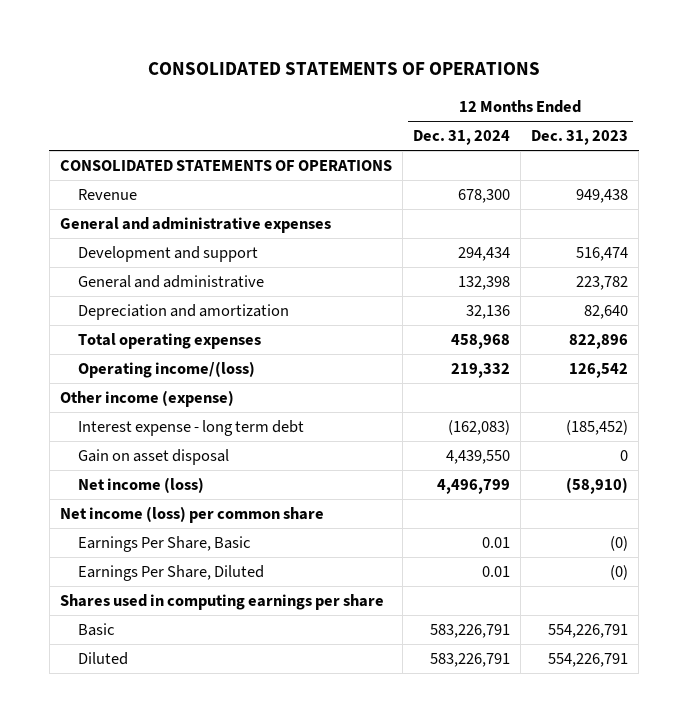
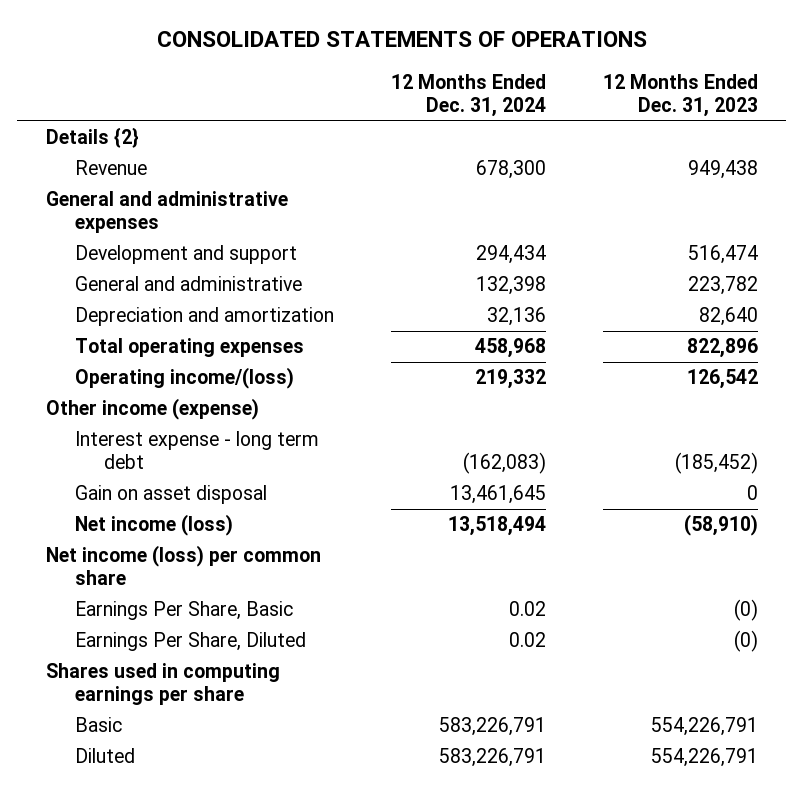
[59,160,392,172] CONSOLIDATED STATEMENTS OF OPERATIONS -> [45,127,139,149] Details {2}
[445,450,510,465] 4,439,550 -> [449,485,546,505] 13,461,645
[436,479,510,495] 4,496,799 -> [447,516,546,537] 13,518,494
[481,537,510,549] 0.01 -> [508,601,546,617] 0.02
[481,566,510,578] 0.01 -> [508,632,546,648] 0.02

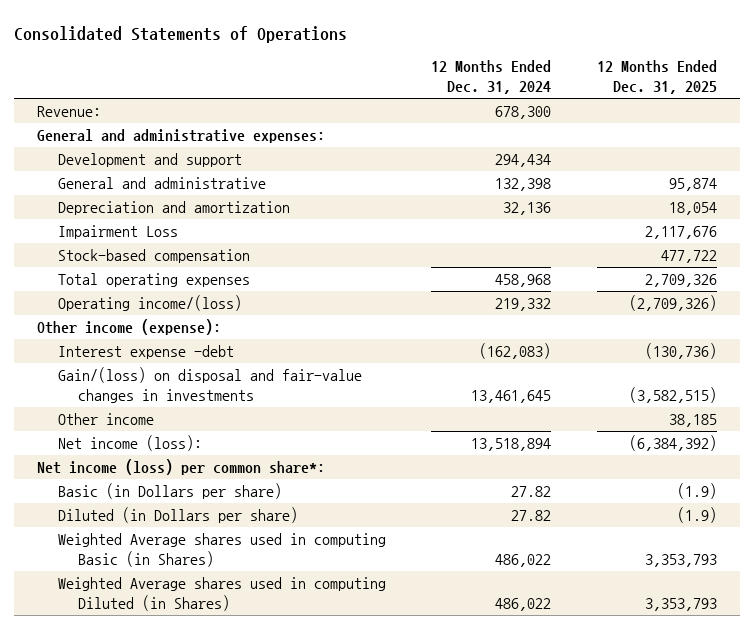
[156,31,647,48] CONSOLIDATED STATEMENTS OF OPERATIONS -> [14,25,348,43] Consolidated Statements of Operations
[602,74,758,118] 12 Months Ended Dec. 31, 2023 -> none
none -> [597,60,718,95] 12 Months Ended Dec. 31, 2025
[45,127,139,149] Details {2} -> none
[74,160,147,176] Revenue -> [37,106,102,118] Revenue:
[45,191,288,234] General and administrative expenses -> [37,129,326,144] General and administrative expenses:
none -> [57,225,178,240] Impairment Loss
none -> [57,249,250,264] Stock-based compensation
[45,663,280,706] Shares used in computing earnings per share -> none
[74,717,122,733] Basic -> none
[74,748,135,764] Diluted -> none
[45,398,259,421] Other income (expense) -> [37,319,222,336] Other income (expense):
[74,431,319,470] Interest expense - long term debt -> [57,345,234,360] Interest expense -debt
[74,485,267,505] Gain on asset disposal -> [57,367,362,404] Gain/(loss) on disposal and fair-value changes in investments
none -> [57,413,154,426] Other income
[74,514,233,537] Net income (loss) -> [57,435,202,452] Net income (loss):
[447,516,546,537] 13,518,494 -> [471,438,552,452] 13,518,894
[45,545,321,586] Net income (loss) per common share -> [37,459,326,476] Net income (loss) per common share*:
[74,601,293,621] Earnings Per Share, Basic -> [57,483,282,500] Basic (in Dollars per share)
[508,601,546,617] 0.02 -> [511,486,552,498] 27.82
[74,632,306,652] Earnings Per Share, Diluted -> [57,507,298,524] Diluted (in Dollars per share)
[508,632,546,648] 0.02 -> [511,510,552,522] 27.82
none -> [57,533,386,568] Weighted Average shares used in computing Basic (in Shares)
none -> [57,577,386,612] Weighted Average shares used in computing Diluted (in Shares)

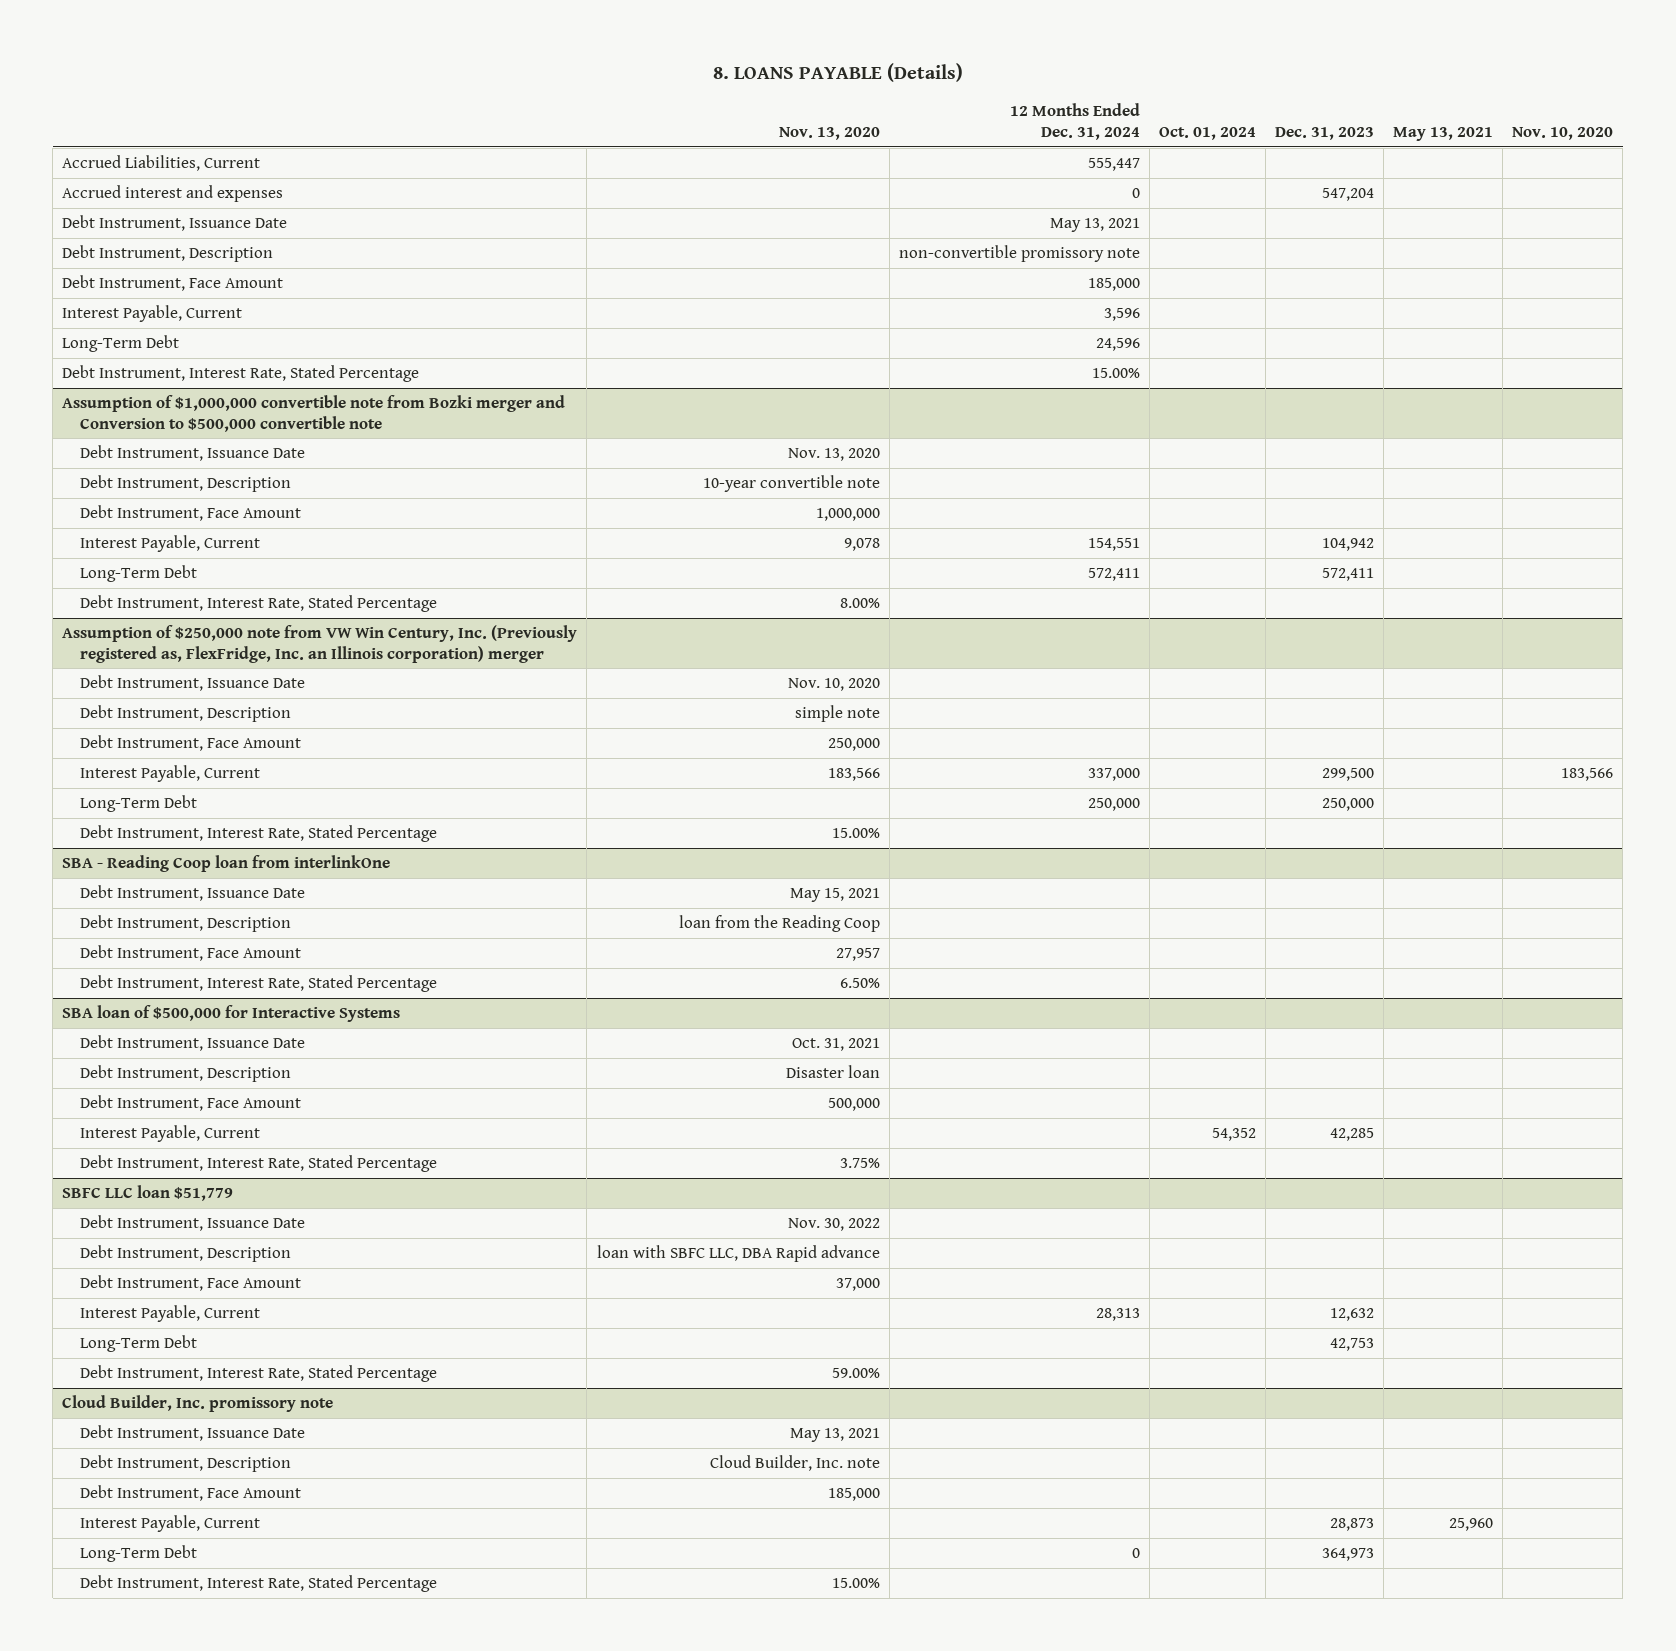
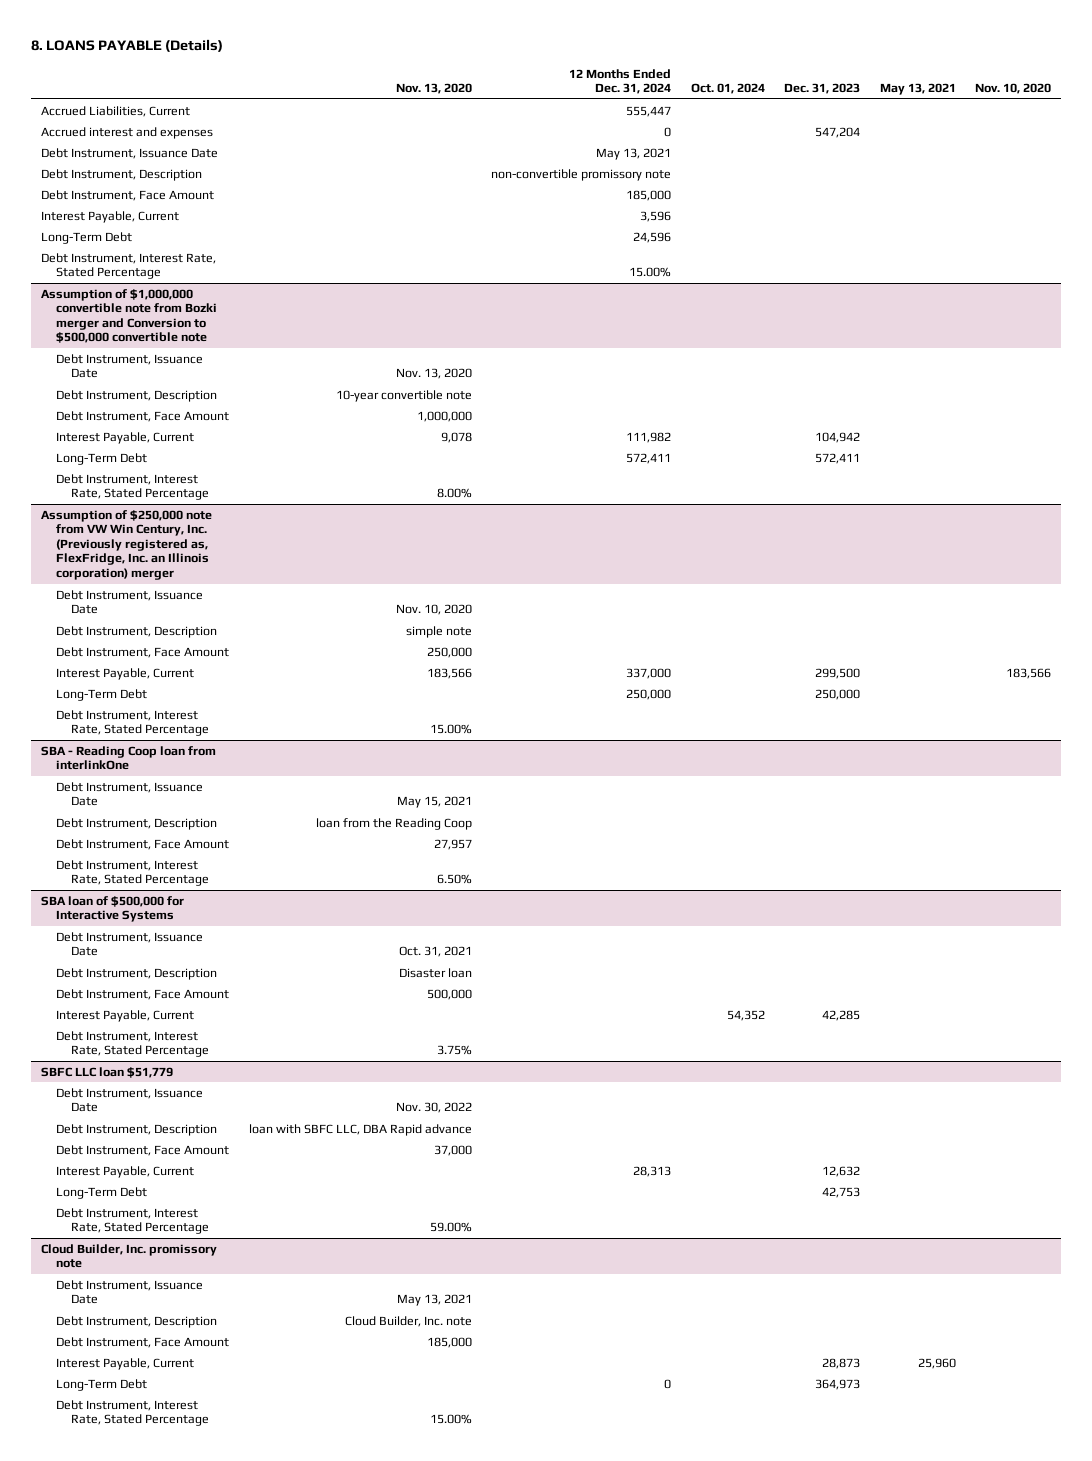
[1087,538,1140,552] 154,551 -> [626,431,672,443] 111,982

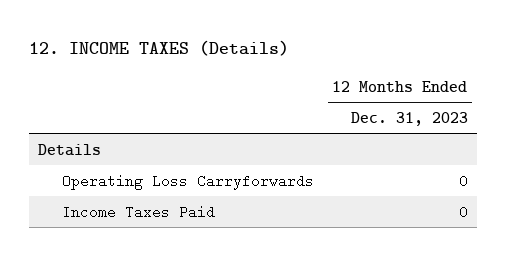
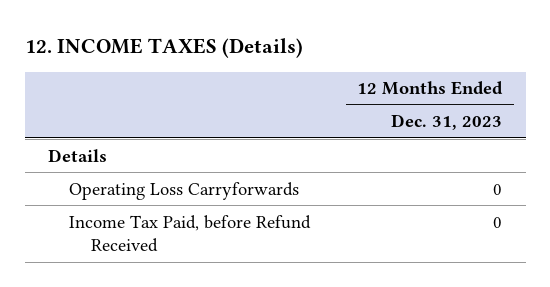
[61,204,215,219] Income Taxes Paid -> [69,214,312,253] Income Tax Paid, before Refund Received

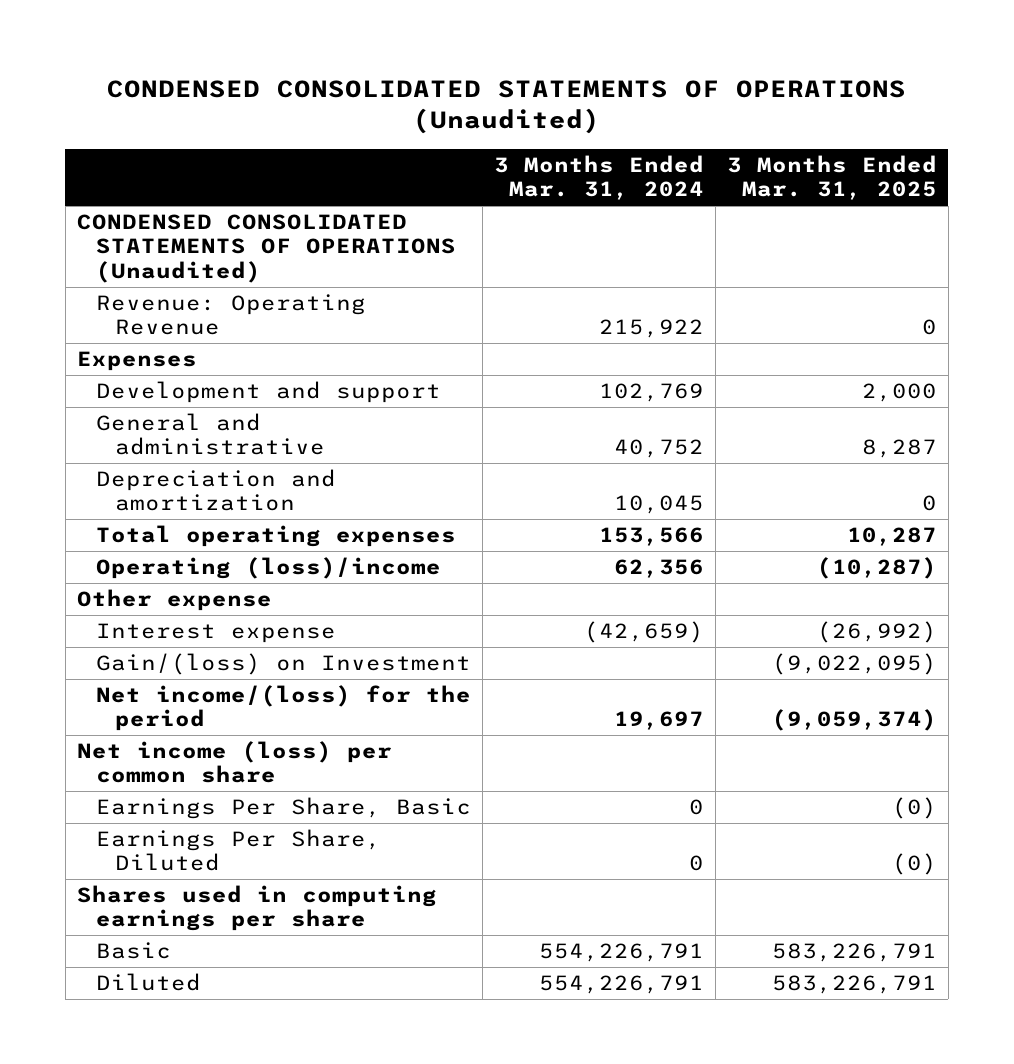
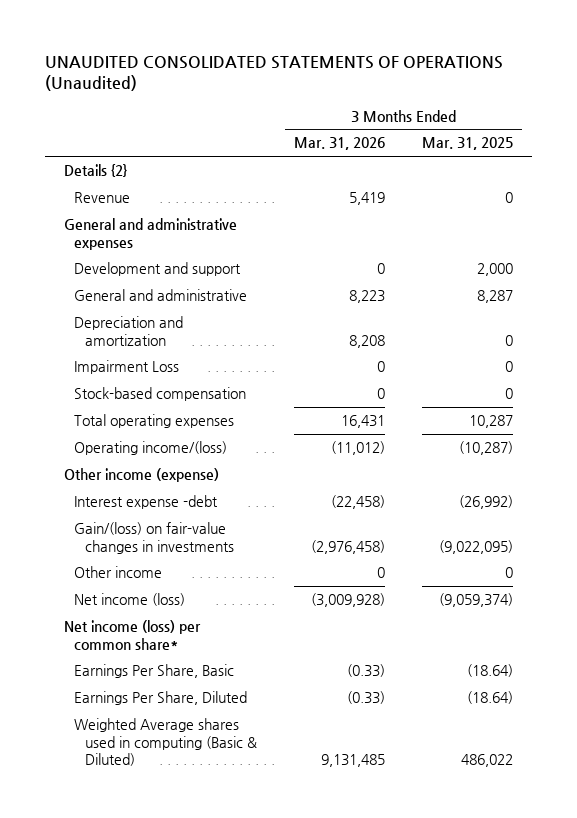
[106,79,906,135] CONDENSED CONSOLIDATED STATEMENTS OF OPERATIONS (Unaudited) -> [45,55,504,92] UNAUDITED CONSOLIDATED STATEMENTS OF OPERATIONS (Unaudited)
[493,154,704,201] 3 Months Ended Mar. 31, 2024 -> none
none -> [294,137,386,151] Mar. 31, 2026
[76,214,456,283] CONDENSED CONSOLIDATED STATEMENTS OF OPERATIONS (Unaudited) -> [63,164,127,178] Details {2}
[95,294,366,336] Revenue: Operating Revenue -> [74,192,131,204] Revenue
[76,351,197,372] Expenses -> [63,218,237,250] General and administrative expenses
none -> [74,360,180,375] Impairment Loss
none -> [74,387,247,402] Stock-based compensation
[76,885,437,932] Shares used in computing earnings per share -> none
[95,942,171,960] Basic -> none
[95,973,201,992] Diluted -> none
[95,557,441,580] Operating (loss)/income -> [74,441,228,456] Operating income/(loss)
[76,589,272,612] Other expense -> [63,468,219,483] Other income (expense)
[95,623,336,644] Interest expense -> [74,495,219,510] Interest expense -debt
[95,653,471,676] Gain/(loss) on Investment -> [74,522,234,554] Gain/(loss) on fair-value changes in investments
none -> [74,566,163,579] Other income
[95,685,471,732] Net income/(loss) for the period -> [74,593,186,607] Net income (loss)
[76,741,392,784] Net income (loss) per common share -> [63,620,201,650] Net income (loss) per common share*
[891,797,937,820] (0) -> [467,664,514,678] (18.64)
[891,853,937,876] (0) -> [467,691,514,705] (18.64)
none -> [74,718,257,767] Weighted Average shares used in computing (Basic & Diluted)

